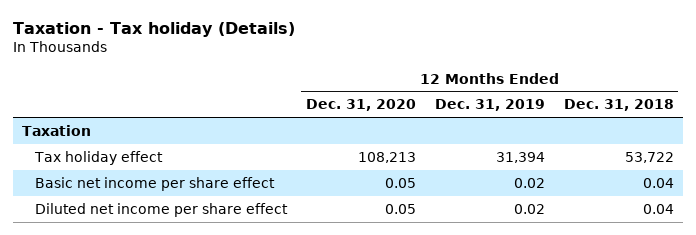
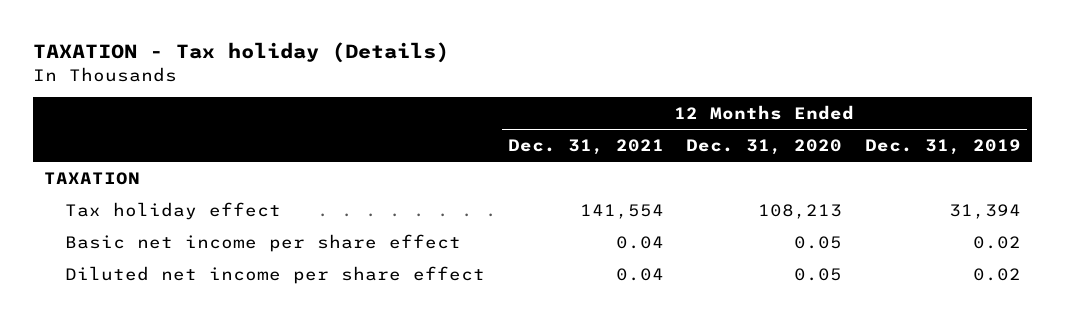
[12,21,295,37] Taxation - Tax holiday (Details) -> [32,42,449,64] TAXATION - Tax holiday (Details)
[563,99,674,112] Dec. 31, 2018 -> none
none -> [507,139,664,156] Dec. 31, 2021
[21,124,91,136] Taxation -> [43,171,140,185] TAXATION

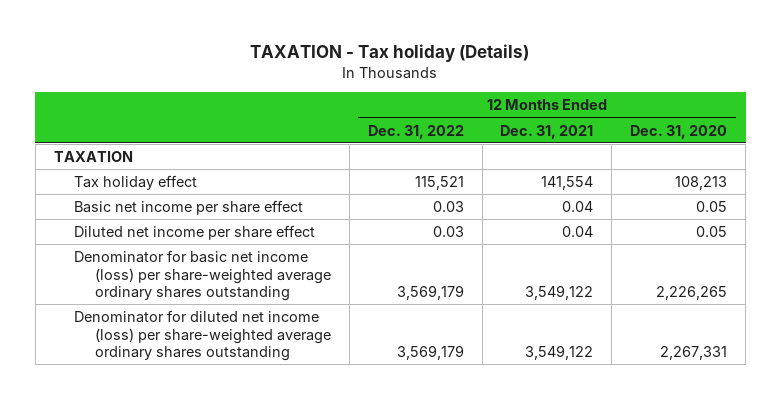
[864,139,1021,156] Dec. 31, 2019 -> none
none -> [367,124,464,139] Dec. 31, 2022
none -> [74,249,331,302] Denominator for basic net income (loss) per share-weighted average ordinary shares outstanding
none -> [74,309,331,362] Denominator for diluted net income (loss) per share-weighted average ordinary shares outstanding

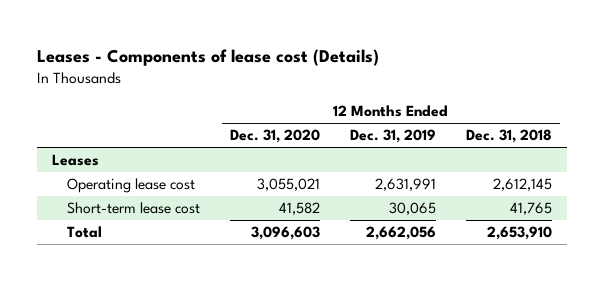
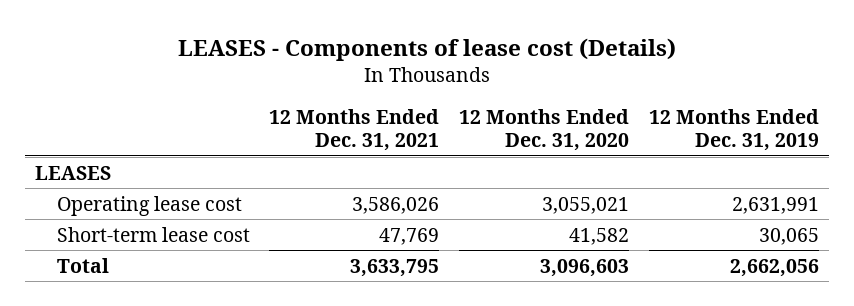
[37,48,380,66] Leases - Components of lease cost (Details) -> [178,37,677,61] LEASES - Components of lease cost (Details)
[466,129,553,144] Dec. 31, 2018 -> none
none -> [269,109,440,152] 12 Months Ended Dec. 31, 2021
[52,154,100,167] Leases -> [35,165,112,180] LEASES

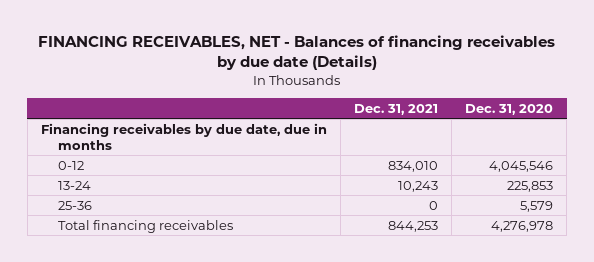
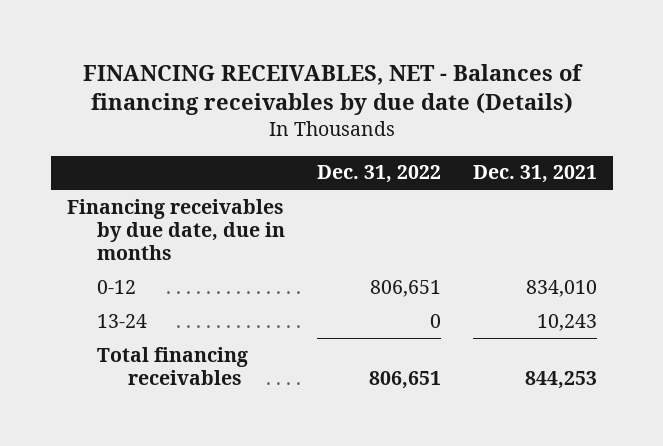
[465,103,554,115] Dec. 31, 2020 -> none
none -> [317,165,442,184] Dec. 31, 2022
[57,200,92,210] 25-36 -> none

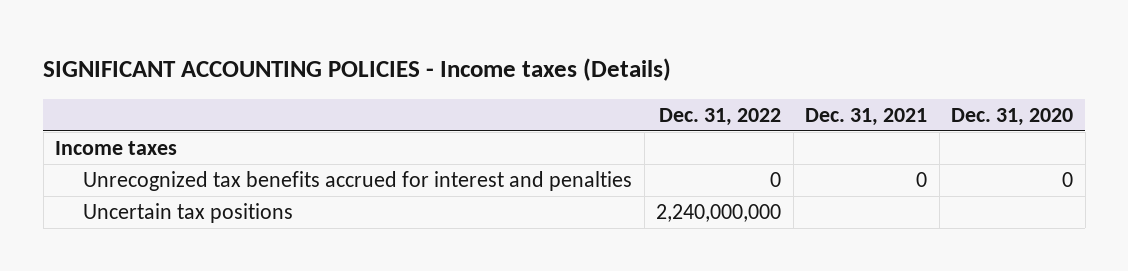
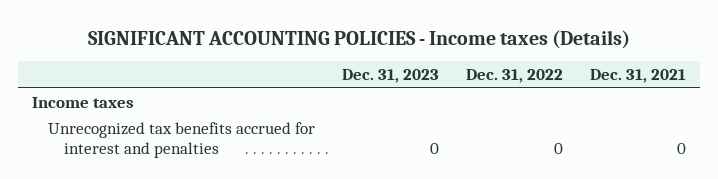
[951,107,1074,126] Dec. 31, 2020 -> none
none -> [342,69,440,84] Dec. 31, 2023
[83,203,294,224] Uncertain tax positions -> none

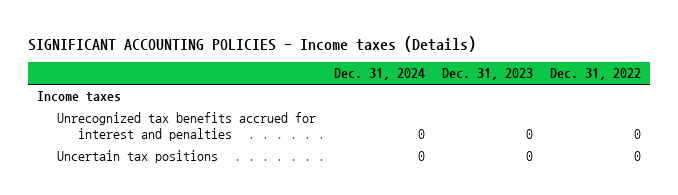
[590,69,687,84] Dec. 31, 2021 -> none
none -> [333,68,425,81] Dec. 31, 2024
none -> [57,150,219,164] Uncertain tax positions

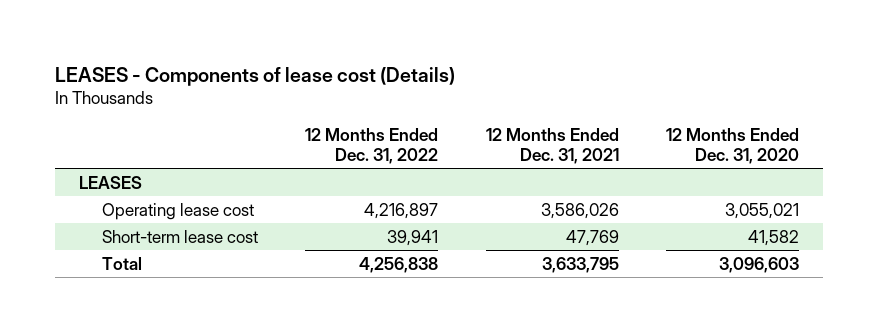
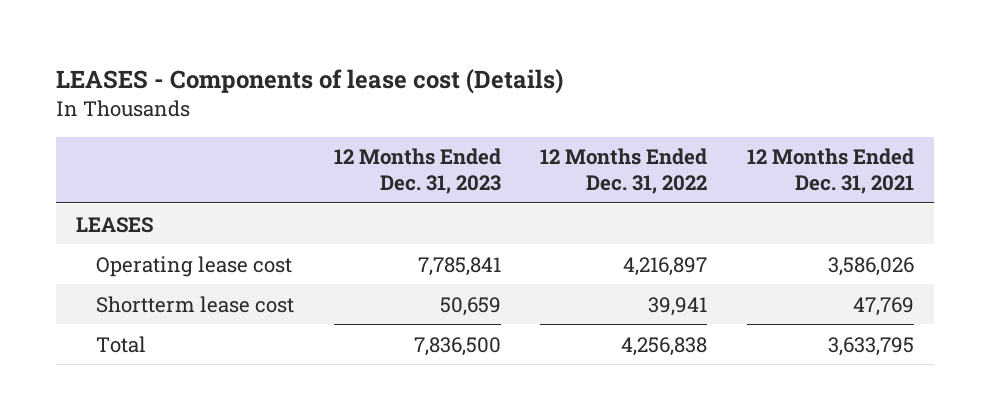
[666,127,800,164] 12 Months Ended Dec. 31, 2020 -> none
none -> [333,148,501,195] 12 Months Ended Dec. 31, 2023
[101,229,258,243] Short-term lease cost -> [95,295,294,313] Shortterm lease cost

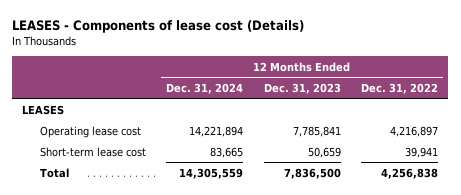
[747,148,915,195] 12 Months Ended Dec. 31, 2021 -> none
none -> [166,82,244,94] Dec. 31, 2024
[95,295,294,313] Shortterm lease cost -> [40,146,147,157] Short-term lease cost

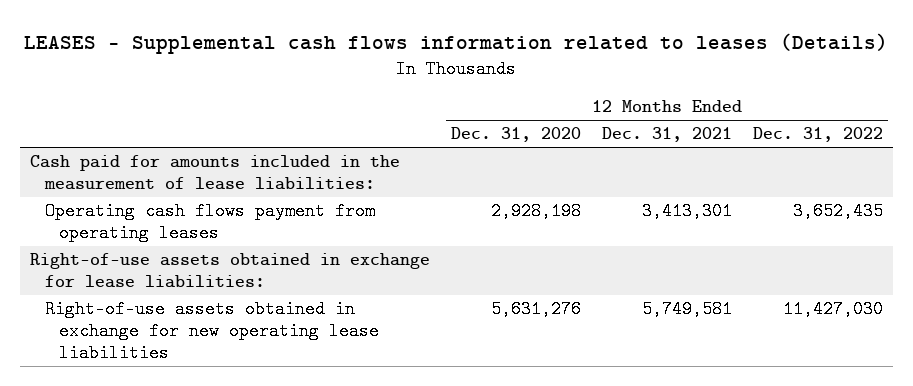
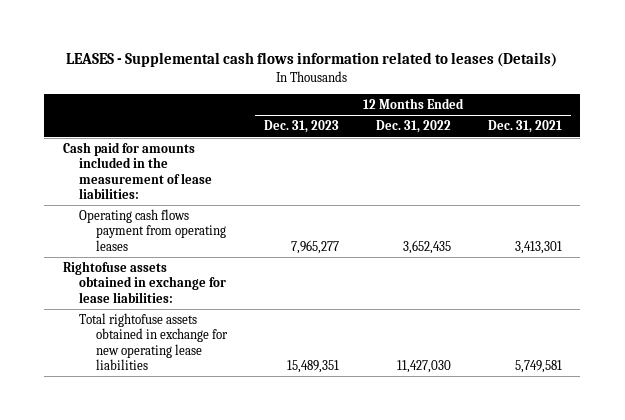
[450,127,581,143] Dec. 31, 2020 -> none
none -> [263,120,339,134] Dec. 31, 2023
[30,253,431,289] Right-of-use assets obtained in exchange for lease liabilities: -> [62,260,227,303] Rightofuse assets obtained in exchange for lease liabilities:
[44,300,380,363] Right-of-use assets obtained in exchange for new operating lease liabilities -> [79,312,228,371] Total rightofuse assets obtained in exchange for new operating lease liabilities

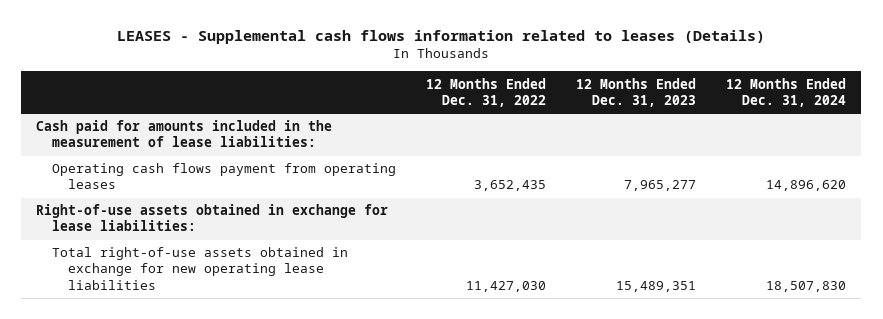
[487,120,562,134] Dec. 31, 2021 -> none
none -> [726,77,847,107] 12 Months Ended Dec. 31, 2024
[62,260,227,303] Rightofuse assets obtained in exchange for lease liabilities: -> [36,204,389,232] Right-of-use assets obtained in exchange for lease liabilities:
[79,312,228,371] Total rightofuse assets obtained in exchange for new operating lease liabilities -> [52,247,349,290] Total right-of-use assets obtained in exchange for new operating lease liabilities

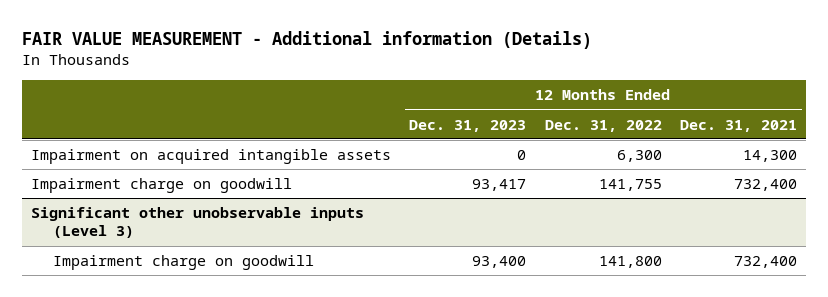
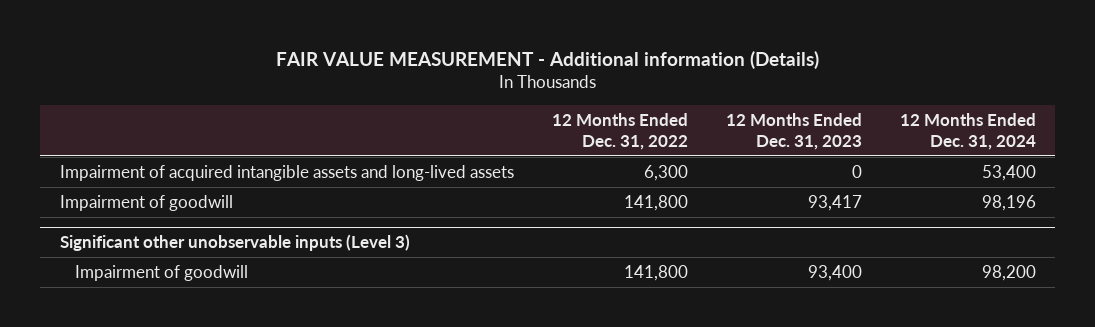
[680,119,798,132] Dec. 31, 2021 -> none
none -> [899,112,1036,150] 12 Months Ended Dec. 31, 2024
[30,149,391,165] Impairment on acquired intangible assets -> none
none -> [59,164,514,181] Impairment of acquired intangible assets and long-lived assets
[30,178,292,194] Impairment charge on goodwill -> [59,194,233,211] Impairment of goodwill
[598,179,662,192] 141,755 -> [623,194,688,211] 141,800
[52,255,314,271] Impairment charge on goodwill -> [74,264,248,281] Impairment of goodwill

